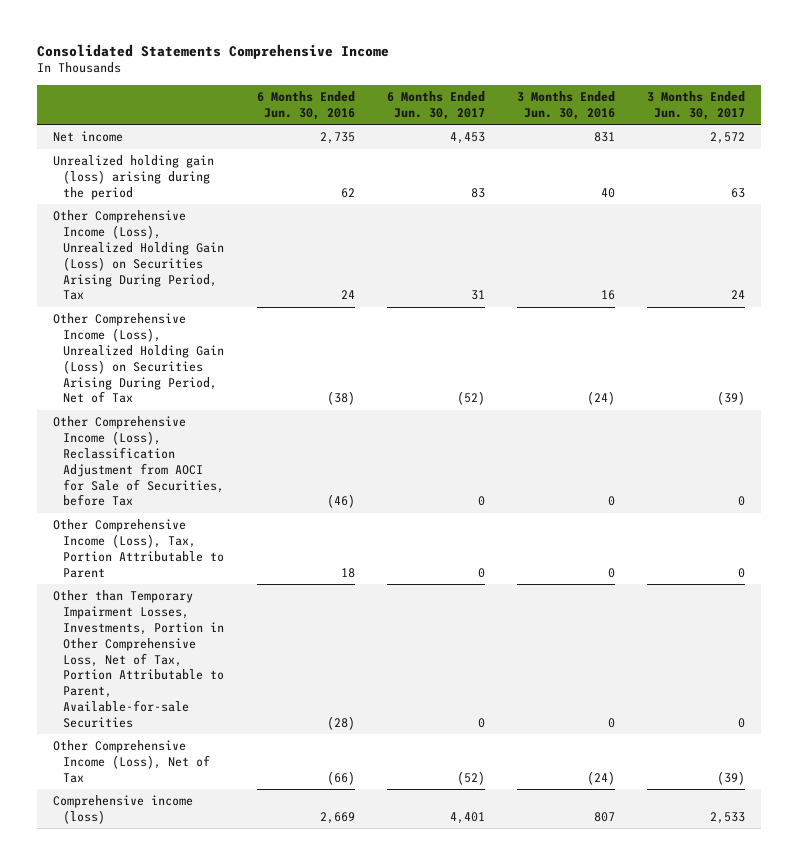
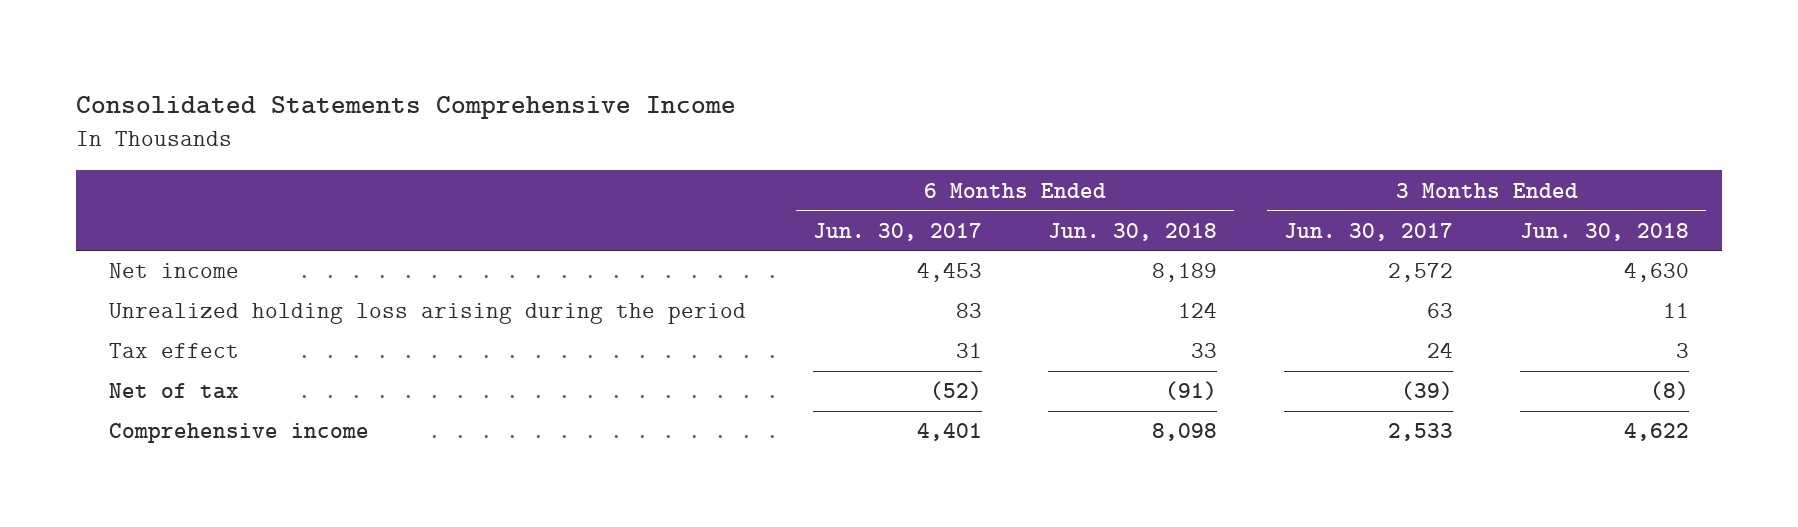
[256,90,355,120] 6 Months Ended Jun. 30, 2016 -> none
[516,90,615,120] 3 Months Ended Jun. 30, 2016 -> none
none -> [1048,222,1218,241] Jun. 30, 2018
none -> [1519,222,1689,241] Jun. 30, 2018
[52,416,225,507] Other Comprehensive Income (Loss), Reclassification Adjustment from AOCI for Sale of Securities, before Tax -> none
[52,519,225,578] Other Comprehensive Income (Loss), Tax, Portion Attributable to Parent -> none
[52,590,225,728] Other than Temporary Impairment Losses, Investments, Portion in Other Comprehensive Loss, Net of Tax, Portion Attributable to Parent, Available-for-sale Securities -> none
[52,740,211,783] Other Comprehensive Income (Loss), Net of Tax -> none
[52,155,214,200] Unrealized holding gain (loss) arising during the period -> [108,303,746,325] Unrealized holding loss arising during the period
[52,210,225,301] Other Comprehensive Income (Loss), Unrealized Holding Gain (Loss) on Securities Arising During Period, Tax -> [108,343,239,359] Tax effect
[52,313,225,404] Other Comprehensive Income (Loss), Unrealized Holding Gain (Loss) on Securities Arising During Period, Net of Tax -> [108,383,239,400] Net of tax
[52,795,193,824] Comprehensive income (loss) -> [108,423,369,444] Comprehensive income

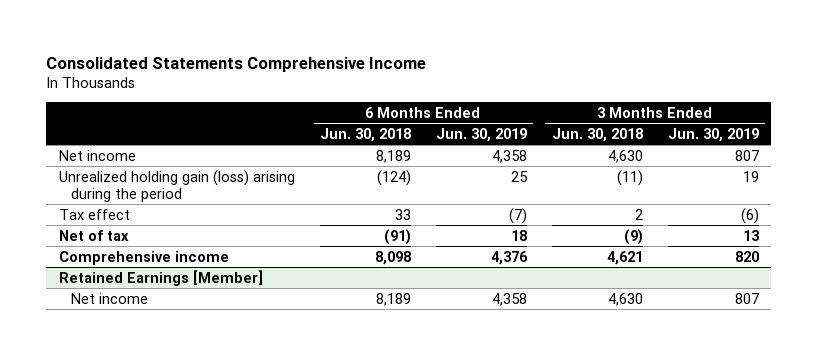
[812,222,982,241] Jun. 30, 2017 -> none
[1284,222,1454,241] Jun. 30, 2017 -> none
none -> [435,127,527,142] Jun. 30, 2019
none -> [667,127,759,142] Jun. 30, 2019
[108,303,746,325] Unrealized holding loss arising during the period -> [58,169,295,202] Unrealized holding gain (loss) arising during the period
[1178,302,1218,319] 124 -> [376,169,411,186] (124)
[1662,303,1689,319] 11 -> [616,169,643,186] (11)
[1675,343,1689,359] 3 -> [634,208,643,220] 2
[1649,381,1689,401] (8) -> [623,228,643,245] (9)
[1623,423,1689,442] 4,622 -> [606,250,643,265] 4,621
none -> [58,269,263,286] Retained Earnings [Member]
none -> [70,292,148,304] Net income

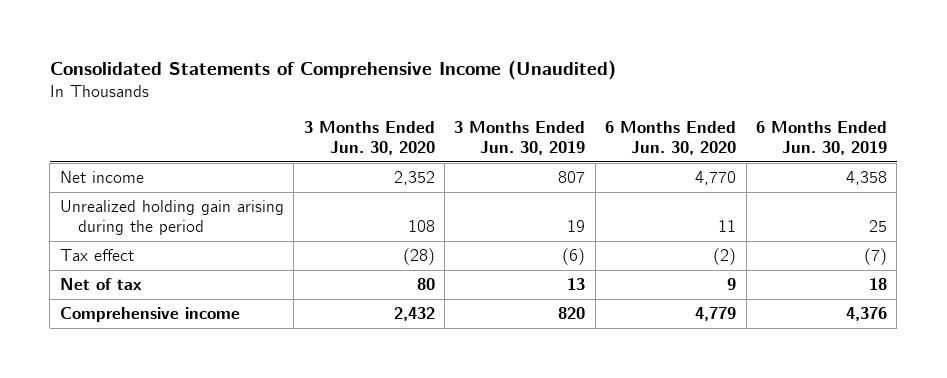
[46,56,427,72] Consolidated Statements Comprehensive Income -> [49,60,616,81] Consolidated Statements of Comprehensive Income (Unaudited)
[319,127,411,142] Jun. 30, 2018 -> none
[551,127,643,142] Jun. 30, 2018 -> none
none -> [303,121,435,155] 3 Months Ended Jun. 30, 2020
none -> [605,121,737,155] 6 Months Ended Jun. 30, 2020
[58,169,295,202] Unrealized holding gain (loss) arising during the period -> [59,200,284,235] Unrealized holding gain arising during the period
[58,269,263,286] Retained Earnings [Member] -> none
[70,292,148,304] Net income -> none

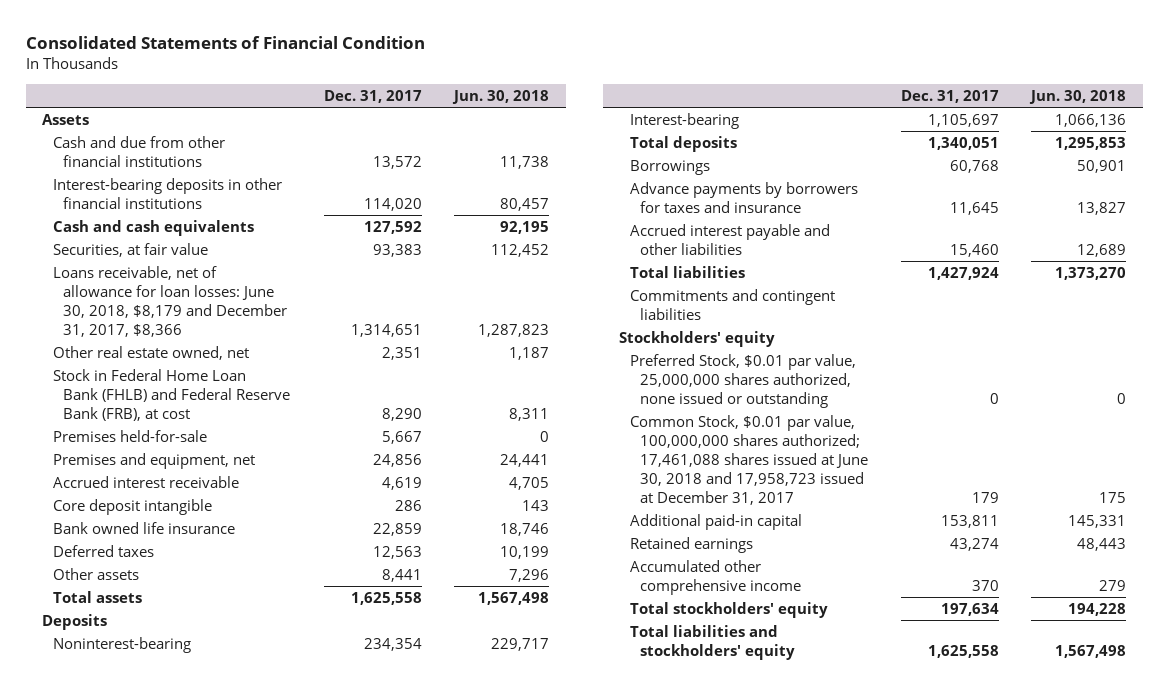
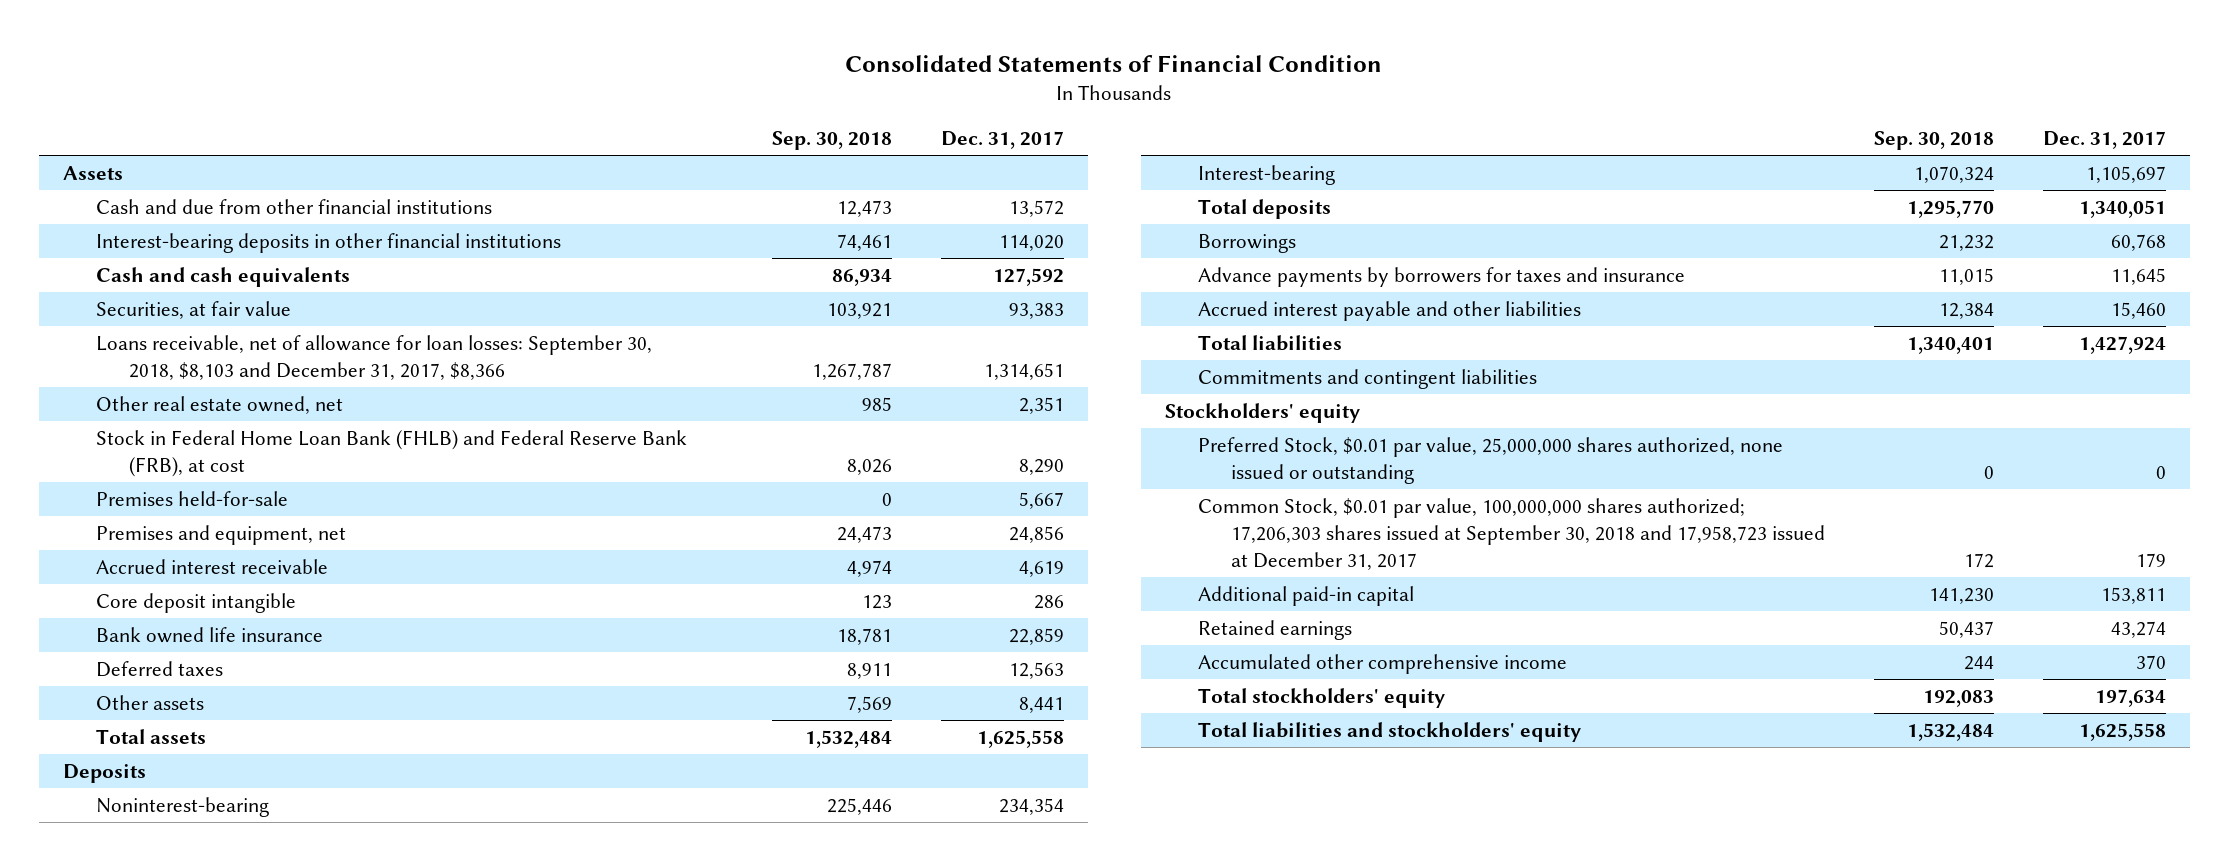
[452,90,550,105] Jun. 30, 2018 -> none
none -> [771,131,892,151] Sep. 30, 2018
[52,265,288,337] Loans receivable, net of allowance for loan losses: June 30, 2018, $8,179 and December 31, 2017, $8,366 -> [96,334,653,380] Loans receivable, net of allowance for loan losses: September 30, 2018, $8,103 and December 31, 2017, $8,366
[629,414,869,505] Common Stock, $0.01 par value, 100,000,000 shares authorized; 17,461,088 shares issued at June 30, 2018 and 17,958,723 issued at December 31, 2017 -> [1198,497,1826,571] Common Stock, $0.01 par value, 100,000,000 shares authorized; 17,206,303 shares issued at September 30, 2018 and 17,958,723 issued at December 31, 2017

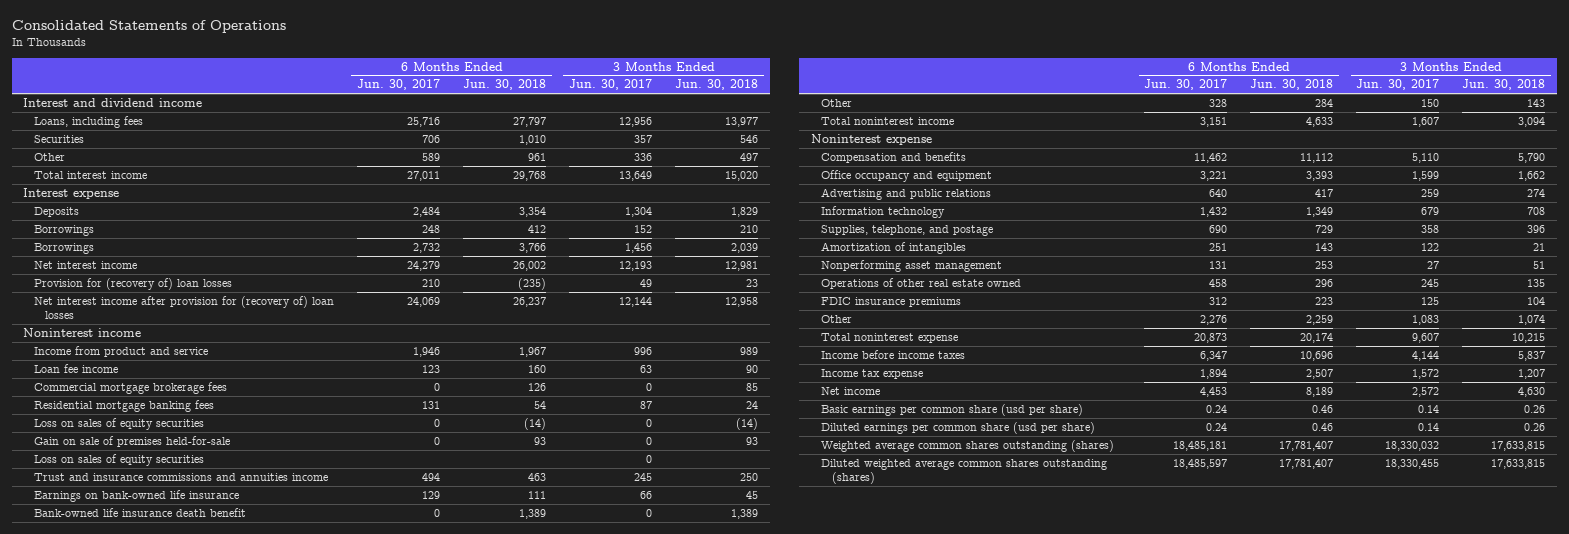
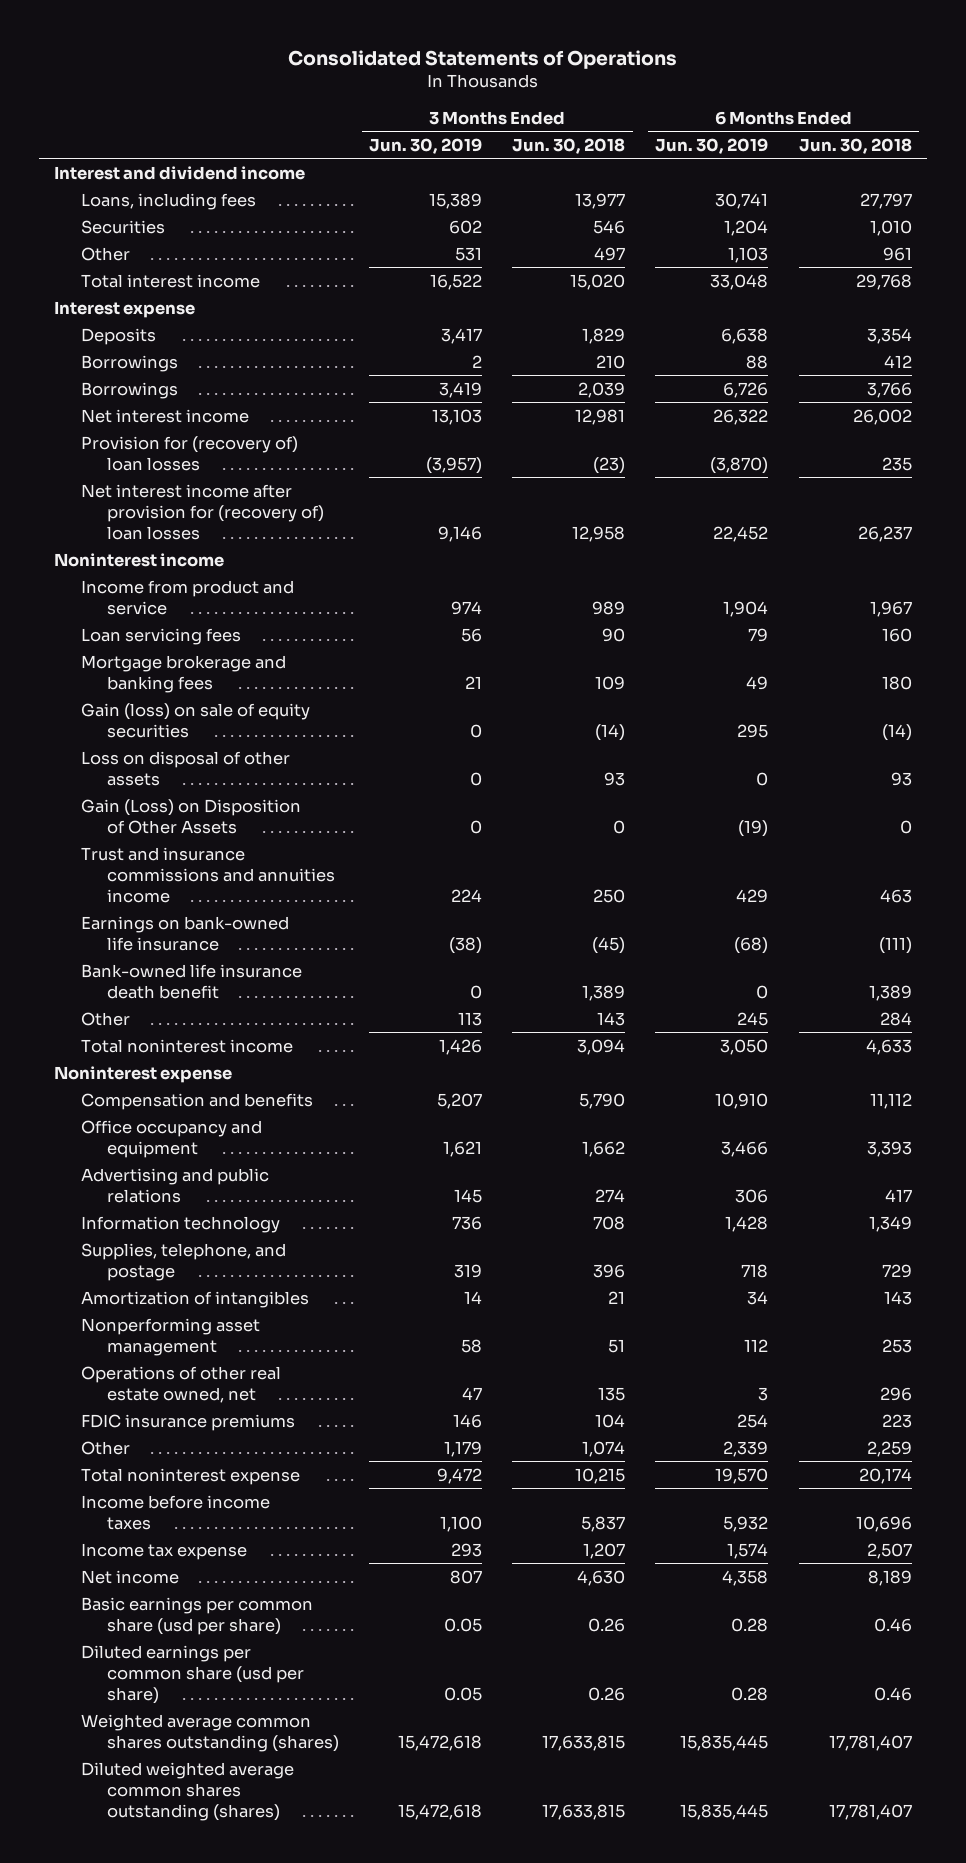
[357,79,441,91] Jun. 30, 2017 -> none
[569,79,653,91] Jun. 30, 2017 -> none
none -> [369,137,483,154] Jun. 30, 2019
none -> [655,137,769,154] Jun. 30, 2019
[518,277,547,290] (235) -> [881,456,912,471] 235
[746,278,759,287] 23 -> [593,456,626,474] (23)
[34,399,215,412] Residential mortgage banking fees -> none
[34,453,205,466] Loss on sales of equity securities -> none
[34,363,119,373] Loan fee income -> [80,627,241,645] Loan servicing fees
[34,381,228,394] Commercial mortgage brokerage fees -> [80,654,286,693] Mortgage brokerage and banking fees
[528,382,547,391] 126 -> [881,675,912,690] 180
[746,382,759,391] 85 -> [595,675,626,690] 109
[34,417,205,430] Loss on sales of equity securities -> [80,702,310,738] Gain (loss) on sale of equity securities
[34,435,231,447] Gain on sale of premises held-for-sale -> [80,750,290,786] Loss on disposal of other assets
none -> [80,798,301,834] Gain (Loss) on Disposition of Other Assets
[528,490,547,499] 111 -> [878,936,912,954] (111)
[746,490,759,499] 45 -> [592,936,626,954] (45)
[821,277,1022,289] Operations of other real estate owned -> [80,1365,281,1403] Operations of other real estate owned, net

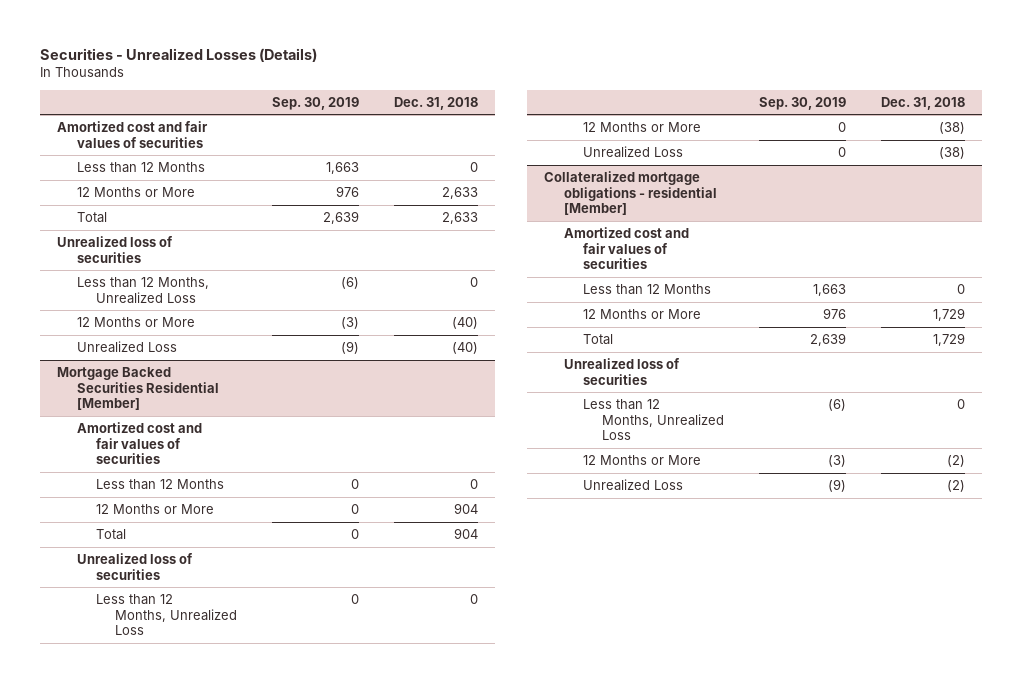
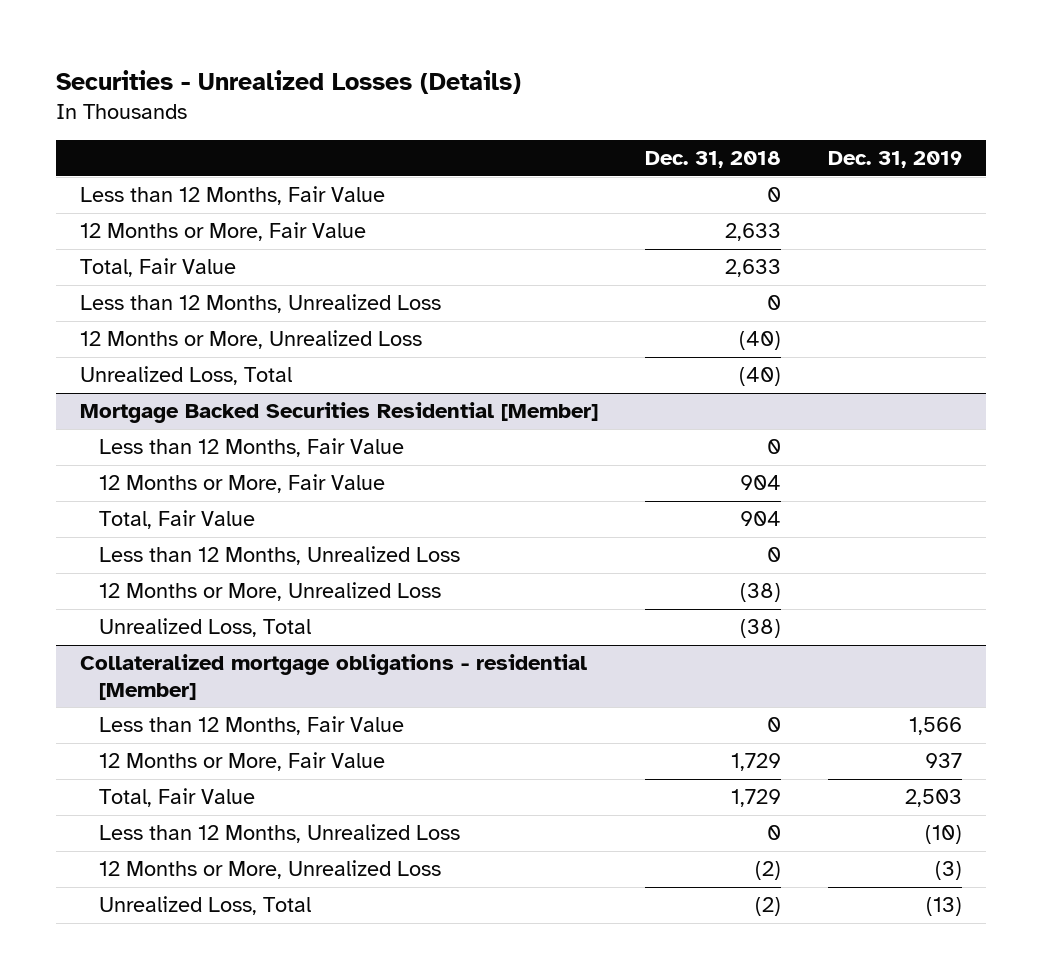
[272,96,360,110] Sep. 30, 2019 -> none
none -> [828,151,963,169] Dec. 31, 2019
[57,121,209,148] Amortized cost and fair values of securities -> none
[57,236,174,263] Unrealized loss of securities -> none
[76,162,205,174] Less than 12 Months -> [79,186,385,206] Less than 12 Months, Fair Value
[76,187,195,198] 12 Months or More -> [79,222,366,242] 12 Months or More, Fair Value
[76,212,107,224] Total -> [79,258,236,278] Total, Fair Value
[76,317,195,328] 12 Months or More -> [79,330,422,350] 12 Months or More, Unrealized Loss
[76,341,177,354] Unrealized Loss -> [79,366,292,386] Unrealized Loss, Total
[76,422,202,465] Amortized cost and fair values of securities -> none
[76,553,193,580] Unrealized loss of securities -> none
[95,479,224,491] Less than 12 Months -> [98,438,404,458] Less than 12 Months, Fair Value
[95,504,214,515] 12 Months or More -> [98,474,385,494] 12 Months or More, Fair Value
[95,529,126,541] Total -> [98,510,255,530] Total, Fair Value
[583,122,702,133] 12 Months or More -> [98,582,441,602] 12 Months or More, Unrealized Loss
[583,146,684,159] Unrealized Loss -> [98,618,311,638] Unrealized Loss, Total
[563,227,689,270] Amortized cost and fair values of securities -> none
[563,358,680,385] Unrealized loss of securities -> none
[583,284,712,296] Less than 12 Months -> [98,716,404,736] Less than 12 Months, Fair Value
[583,309,702,320] 12 Months or More -> [98,752,385,772] 12 Months or More, Fair Value
[583,334,614,346] Total -> [98,788,255,808] Total, Fair Value
[583,455,702,466] 12 Months or More -> [98,860,441,880] 12 Months or More, Unrealized Loss
[583,479,684,492] Unrealized Loss -> [98,896,311,916] Unrealized Loss, Total

